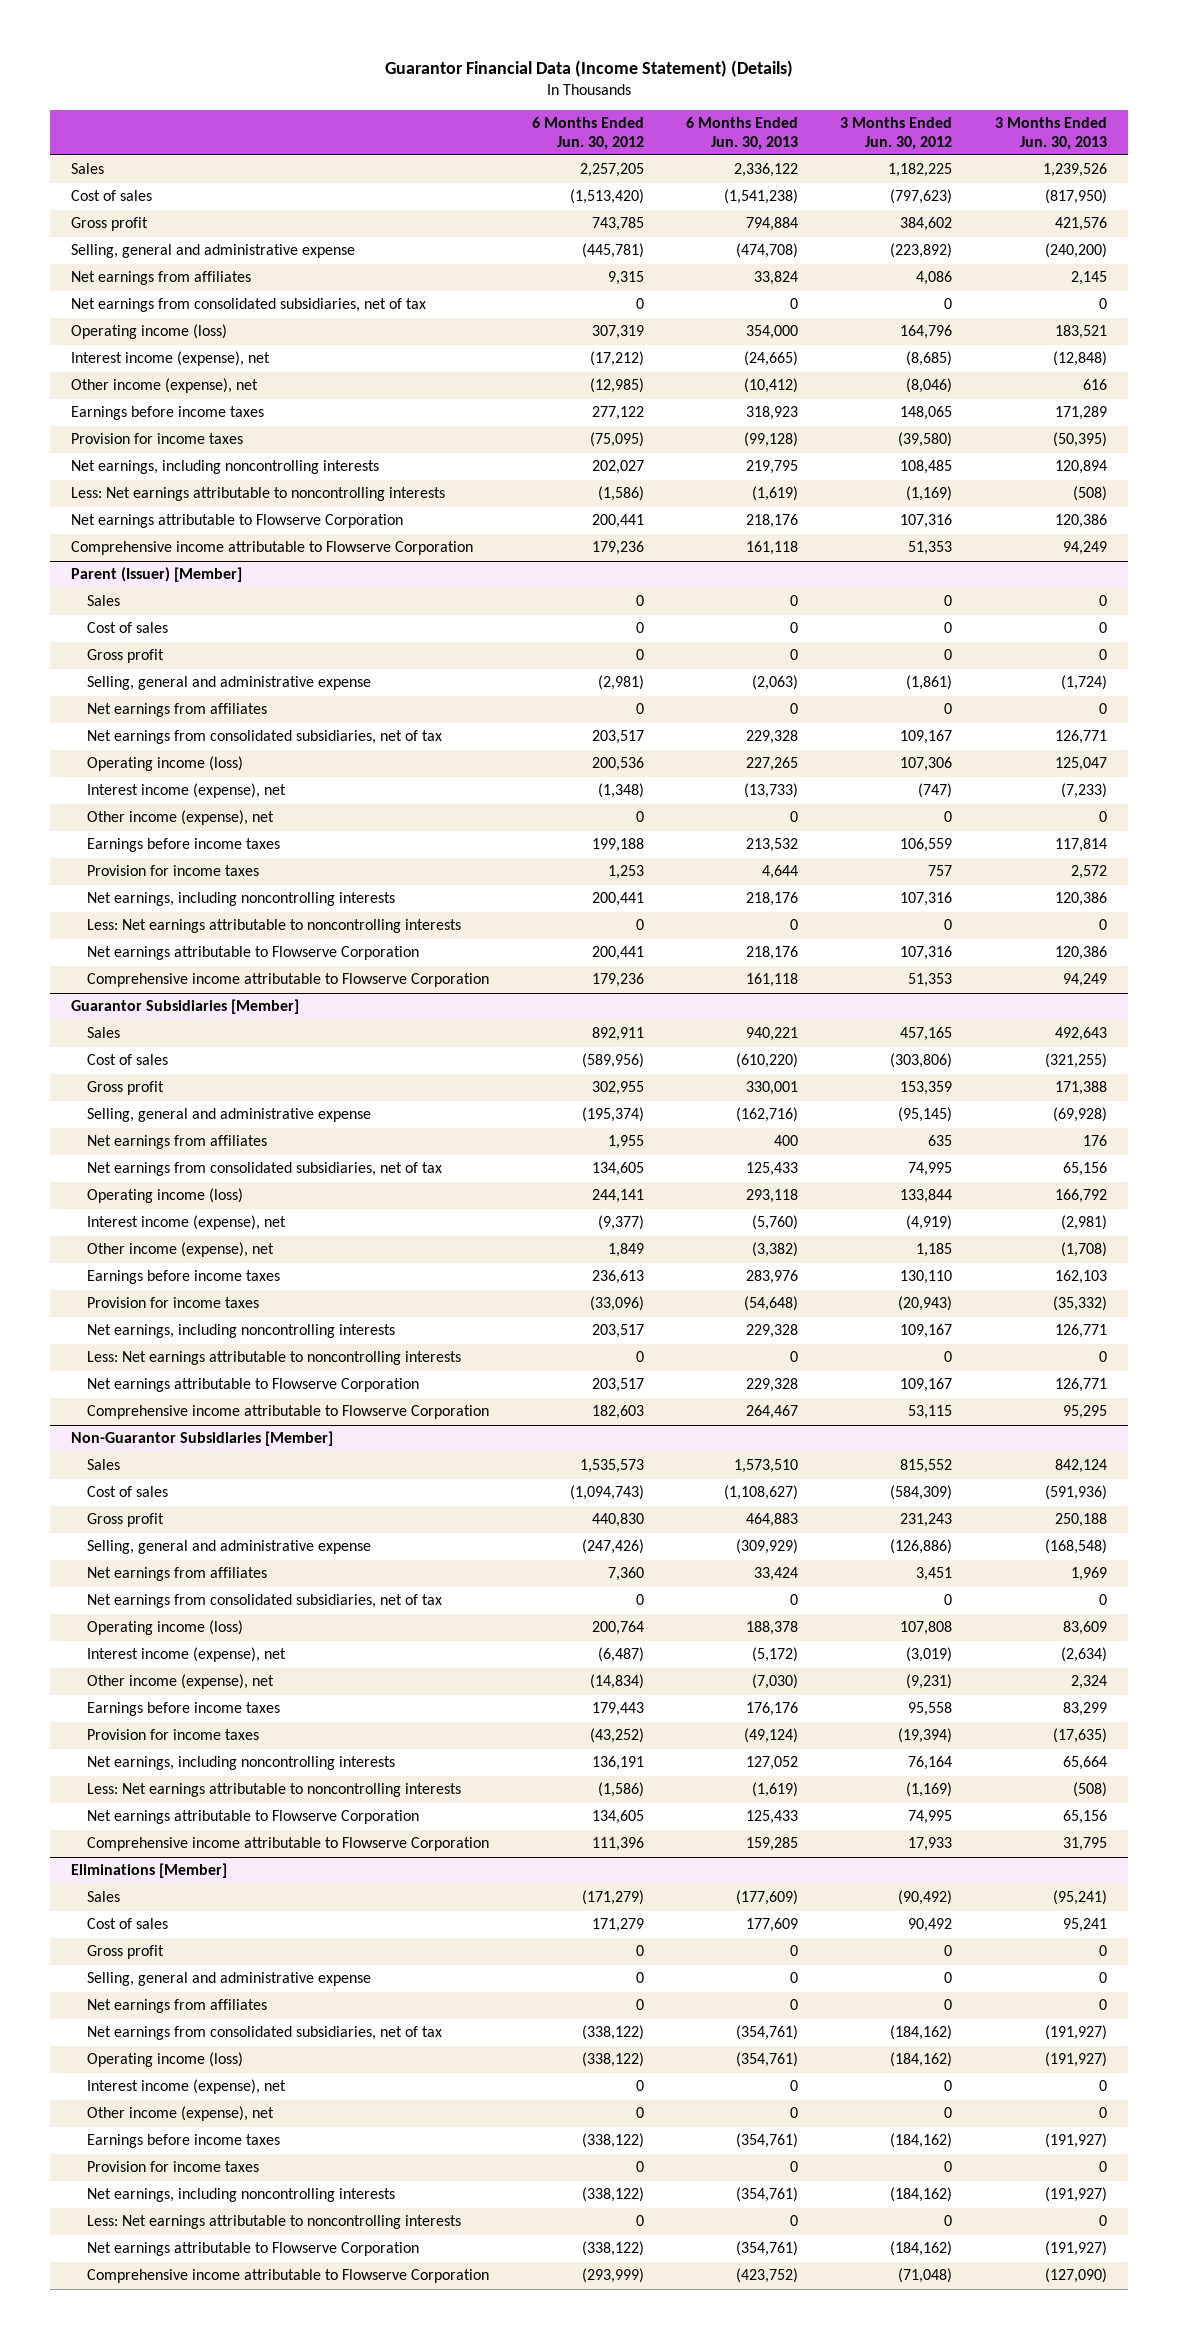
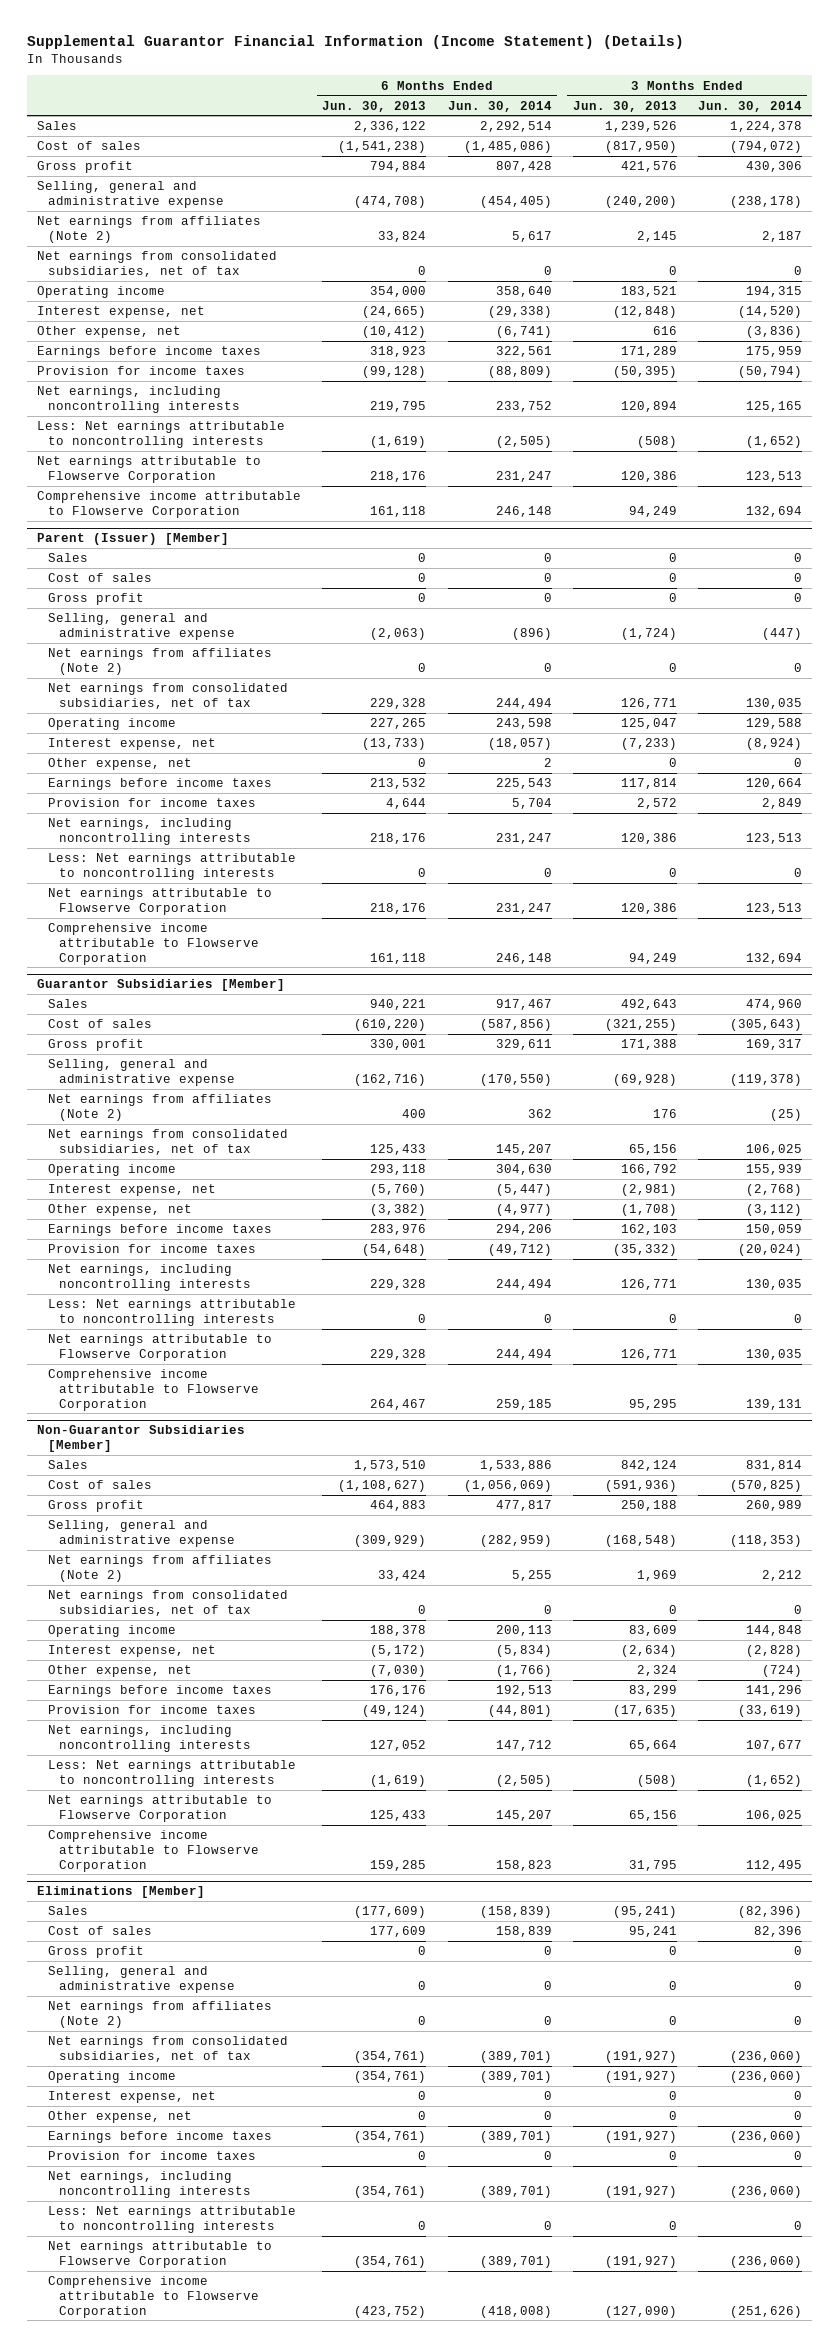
[384,59,793,77] Guarantor Financial Data (Income Statement) (Details) -> [26,35,684,50] Supplemental Guarantor Financial Information (Income Statement) (Details)
[531,117,644,150] 6 Months Ended Jun. 30, 2012 -> none
[840,117,953,150] 3 Months Ended Jun. 30, 2012 -> none
none -> [447,100,552,112] Jun. 30, 2014
none -> [697,100,802,112] Jun. 30, 2014
[70,271,251,286] Net earnings from affiliates -> [37,216,262,243] Net earnings from affiliates (Note 2)
[70,324,227,340] Operating income (loss) -> [37,286,166,299] Operating income
[70,351,270,367] Interest income (expense), net -> [37,306,206,319] Interest expense, net
[70,378,258,394] Other income (expense), net -> [37,326,182,339] Other expense, net
[87,703,268,718] Net earnings from affiliates -> [48,648,273,675] Net earnings from affiliates (Note 2)
[87,756,244,772] Operating income (loss) -> [48,718,177,731] Operating income
[87,783,287,799] Interest income (expense), net -> [48,738,217,751] Interest expense, net
[87,810,275,826] Other income (expense), net -> [48,758,193,771] Other expense, net
[87,1135,268,1150] Net earnings from affiliates -> [48,1094,273,1121] Net earnings from affiliates (Note 2)
[87,1188,244,1204] Operating income (loss) -> [48,1164,177,1177] Operating income
[87,1215,287,1231] Interest income (expense), net -> [48,1184,217,1197] Interest expense, net
[87,1242,275,1258] Other income (expense), net -> [48,1204,193,1217] Other expense, net
[87,1567,268,1582] Net earnings from affiliates -> [48,1555,273,1582] Net earnings from affiliates (Note 2)
[87,1620,244,1636] Operating income (loss) -> [48,1625,177,1638] Operating income
[87,1647,287,1663] Interest income (expense), net -> [48,1645,217,1658] Interest expense, net
[87,1674,275,1690] Other income (expense), net -> [48,1665,193,1678] Other expense, net
[87,1999,268,2014] Net earnings from affiliates -> [48,2001,273,2028] Net earnings from affiliates (Note 2)
[87,2052,244,2068] Operating income (loss) -> [48,2071,177,2084] Operating income
[87,2079,287,2095] Interest income (expense), net -> [48,2091,217,2104] Interest expense, net
[87,2106,275,2122] Other income (expense), net -> [48,2111,193,2124] Other expense, net

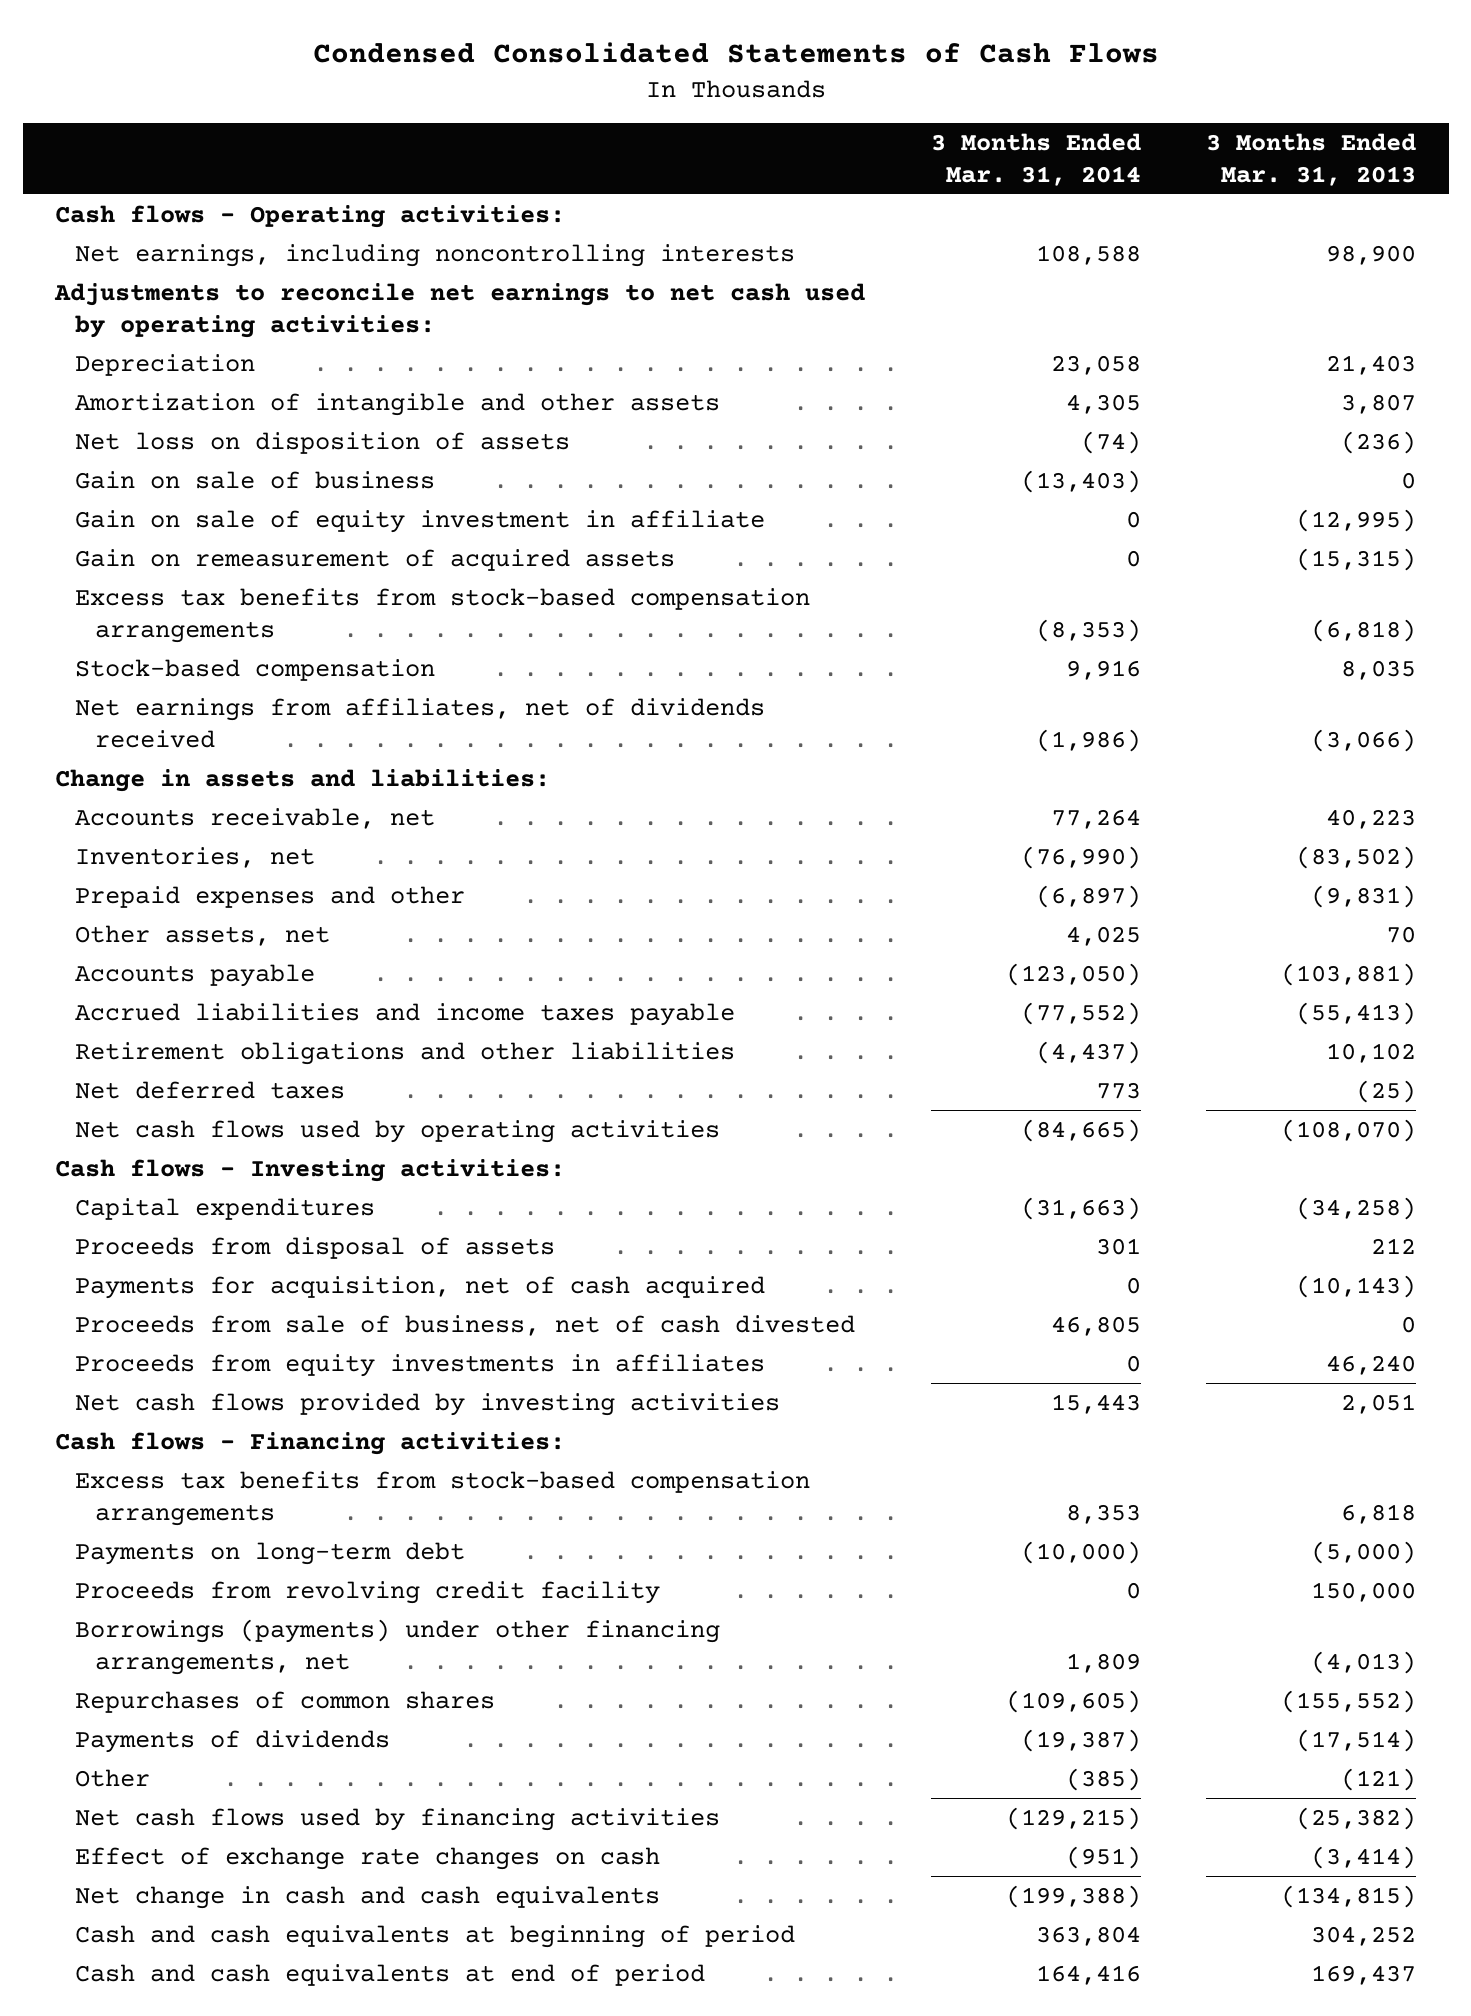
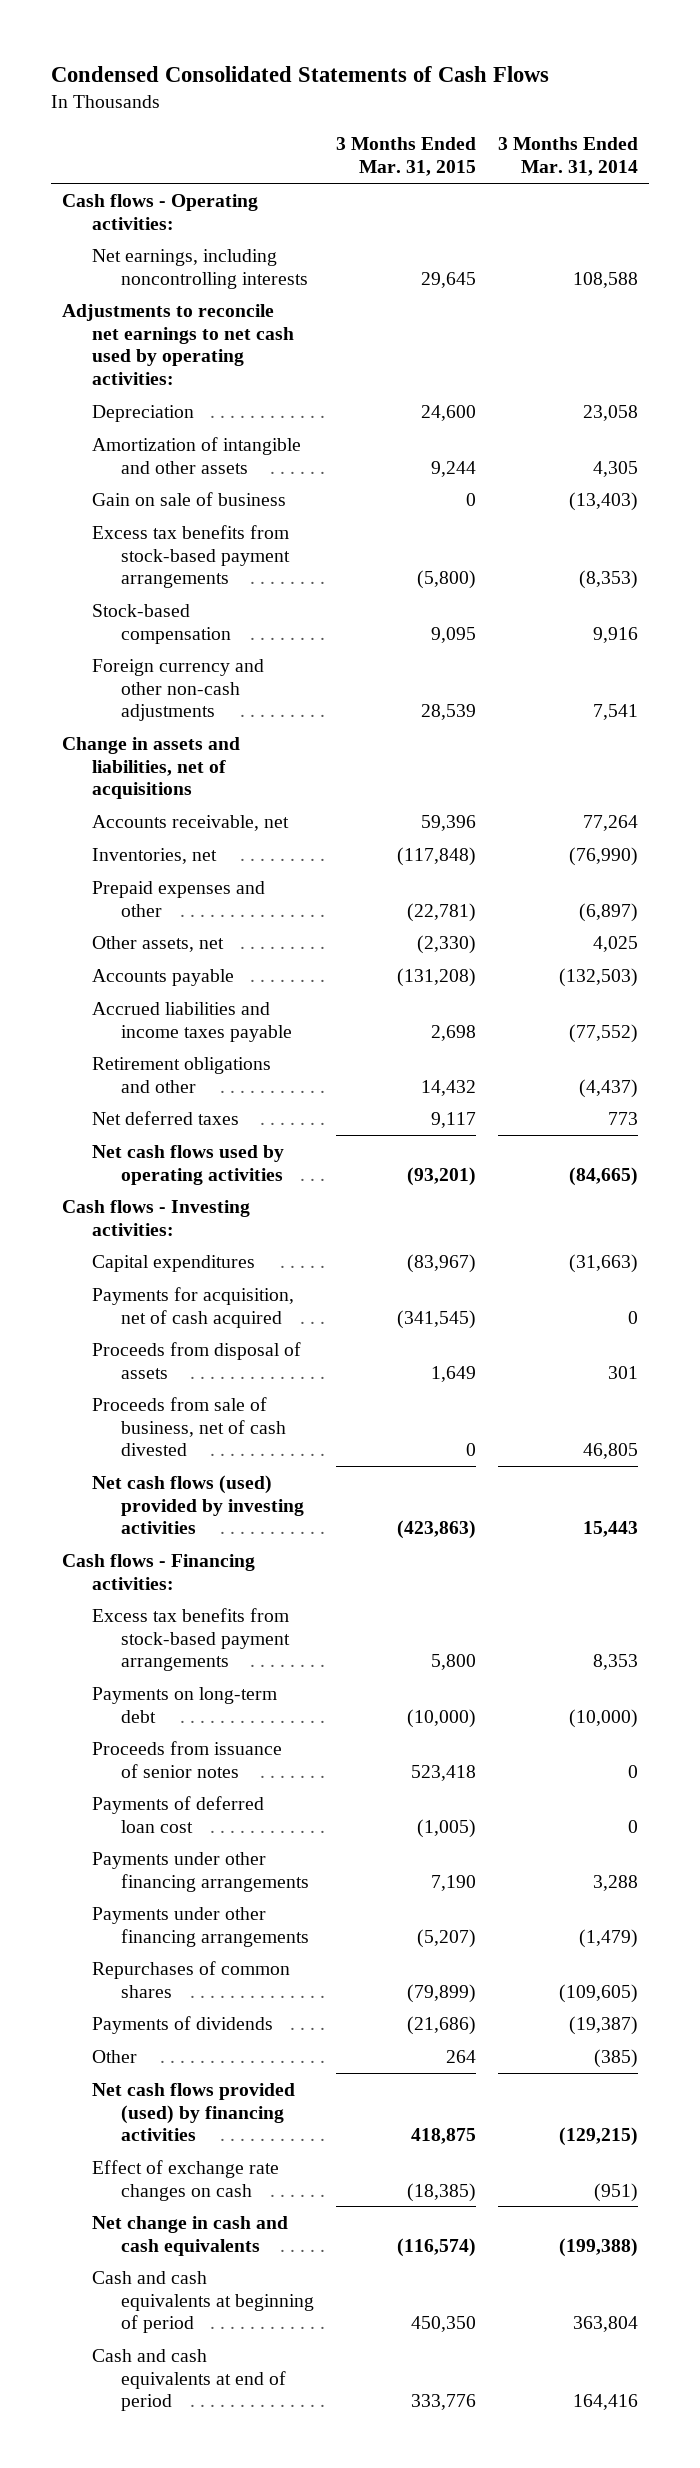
[1205,132,1416,186] 3 Months Ended Mar. 31, 2013 -> none
none -> [335,137,476,177] 3 Months Ended Mar. 31, 2015
[74,431,570,454] Net loss on disposition of assets -> none
[74,509,765,533] Gain on sale of equity investment in affiliate -> none
[74,548,675,571] Gain on remeasurement of acquired assets -> none
[74,587,810,644] Excess tax benefits from stock-based compensation arrangements -> [91,524,290,589] Excess tax benefits from stock-based payment arrangements
[74,697,765,749] Net earnings from affiliates, net of dividends received -> none
none -> [91,658,264,722] Foreign currency and other non-cash adjustments
[55,768,551,792] Change in assets and liabilities: -> [62,736,241,800] Change in assets and liabilities, net of acquisitions
[1005,962,1141,986] (123,050) -> [558,967,638,987] (132,503)
[74,1041,735,1065] Retirement obligations and other liabilities -> [91,1056,271,1093] Retirement obligations and other
[74,1236,555,1259] Proceeds from disposal of assets -> [91,1341,301,1379] Proceeds from disposal of assets
[74,1353,765,1377] Proceeds from equity investments in affiliates -> none
[74,1392,780,1416] Net cash flows provided by investing activities -> [91,1474,304,1535] Net cash flows (used) provided by investing activities
[74,1470,810,1527] Excess tax benefits from stock-based compensation arrangements -> [91,1607,290,1672] Excess tax benefits from stock-based payment arrangements
[74,1580,660,1604] Proceeds from revolving credit facility -> none
none -> [91,1740,282,1778] Proceeds from issuance of senior notes
none -> [91,1795,264,1833] Payments of deferred loan cost
[74,1618,720,1676] Borrowings (payments) under other financing arrangements, net -> [91,1851,309,1892] Payments under other financing arrangements
[1065,1653,1141,1674] 1,809 -> [592,1874,638,1891] 3,288
none -> [91,1906,309,1947] Payments under other financing arrangements
[74,1807,720,1831] Net cash flows used by financing activities -> [91,2082,295,2142] Net cash flows provided (used) by financing activities

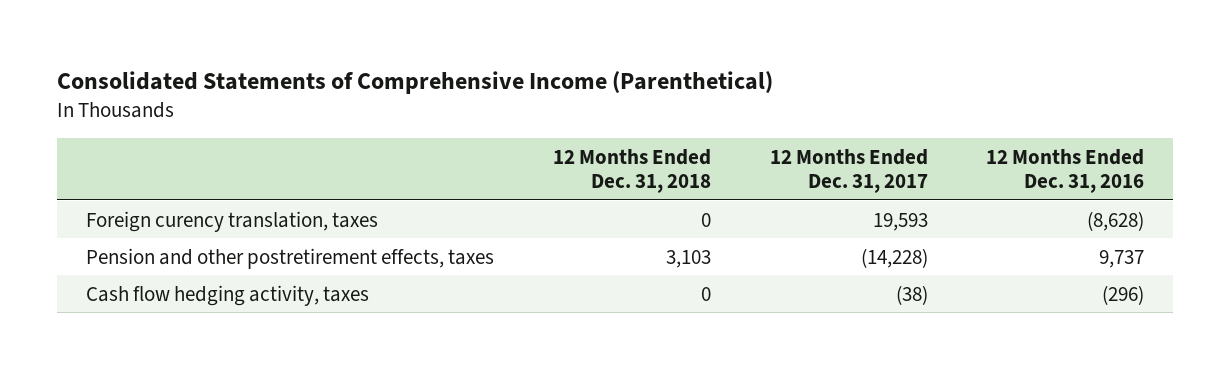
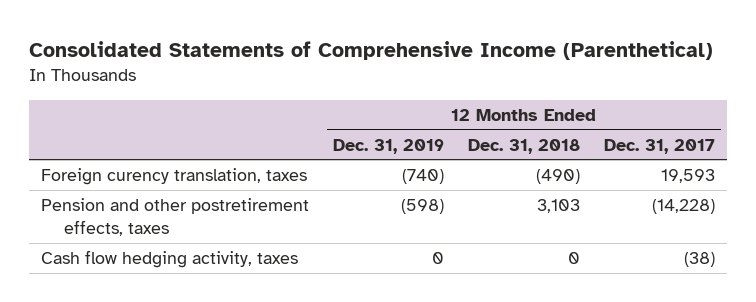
[986,148,1145,193] 12 Months Ended Dec. 31, 2016 -> none
none -> [332,138,444,154] Dec. 31, 2019
[700,212,711,227] 0 -> [536,169,581,185] (490)

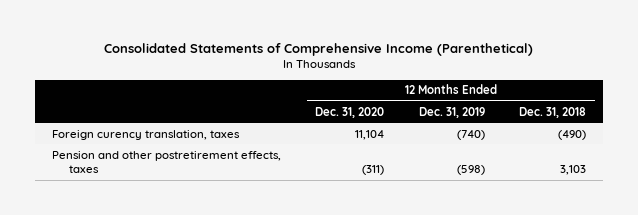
[604,138,716,154] Dec. 31, 2017 -> none
none -> [315,106,385,118] Dec. 31, 2020
[40,250,298,269] Cash flow hedging activity, taxes -> none

